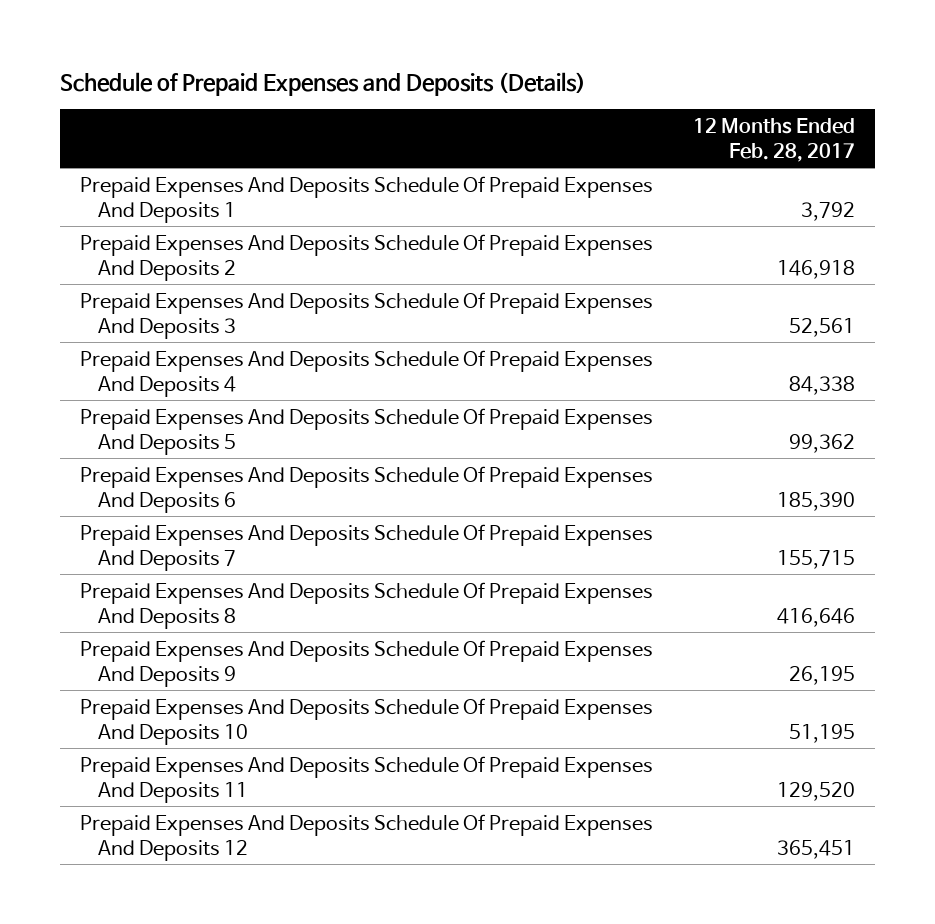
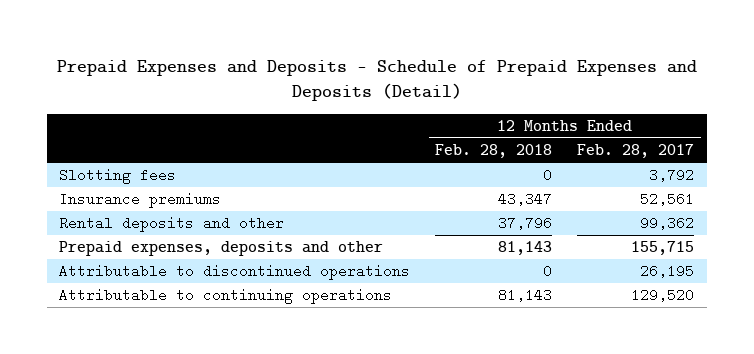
[59,71,586,96] Schedule of Prepaid Expenses and Deposits (Details) -> [56,59,697,102] Prepaid Expenses and Deposits - Schedule of Prepaid Expenses and Deposits (Detail)
none -> [435,144,553,159] Feb. 28, 2018
[80,233,654,281] Prepaid Expenses And Deposits Schedule Of Prepaid Expenses And Deposits 2 -> none
[80,349,654,397] Prepaid Expenses And Deposits Schedule Of Prepaid Expenses And Deposits 4 -> none
[80,465,654,513] Prepaid Expenses And Deposits Schedule Of Prepaid Expenses And Deposits 6 -> none
[80,581,654,629] Prepaid Expenses And Deposits Schedule Of Prepaid Expenses And Deposits 8 -> none
[80,697,654,745] Prepaid Expenses And Deposits Schedule Of Prepaid Expenses And Deposits 10 -> none
[80,813,654,861] Prepaid Expenses And Deposits Schedule Of Prepaid Expenses And Deposits 12 -> none
[80,175,654,223] Prepaid Expenses And Deposits Schedule Of Prepaid Expenses And Deposits 1 -> [59,168,177,185] Slotting fees
[80,291,654,339] Prepaid Expenses And Deposits Schedule Of Prepaid Expenses And Deposits 3 -> [59,192,222,209] Insurance premiums
[80,407,654,455] Prepaid Expenses And Deposits Schedule Of Prepaid Expenses And Deposits 5 -> [59,216,285,233] Rental deposits and other
[80,523,654,571] Prepaid Expenses And Deposits Schedule Of Prepaid Expenses And Deposits 7 -> [59,241,384,257] Prepaid expenses, deposits and other
[80,639,654,687] Prepaid Expenses And Deposits Schedule Of Prepaid Expenses And Deposits 9 -> [59,264,411,281] Attributable to discontinued operations
[80,755,654,803] Prepaid Expenses And Deposits Schedule Of Prepaid Expenses And Deposits 11 -> [59,288,393,305] Attributable to continuing operations

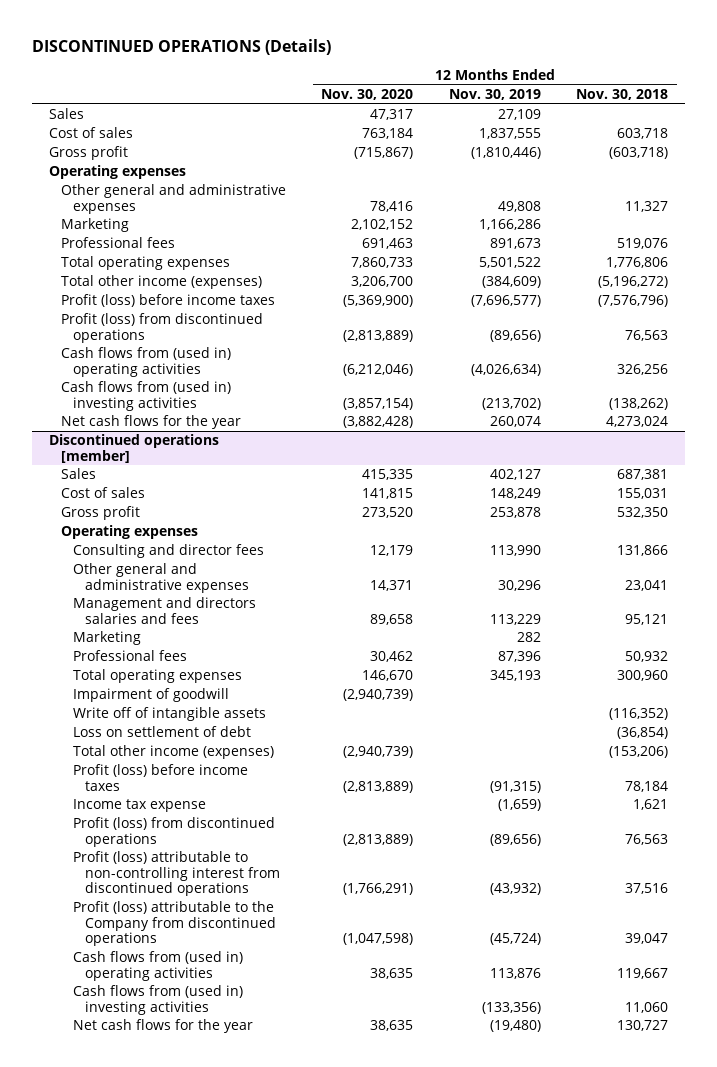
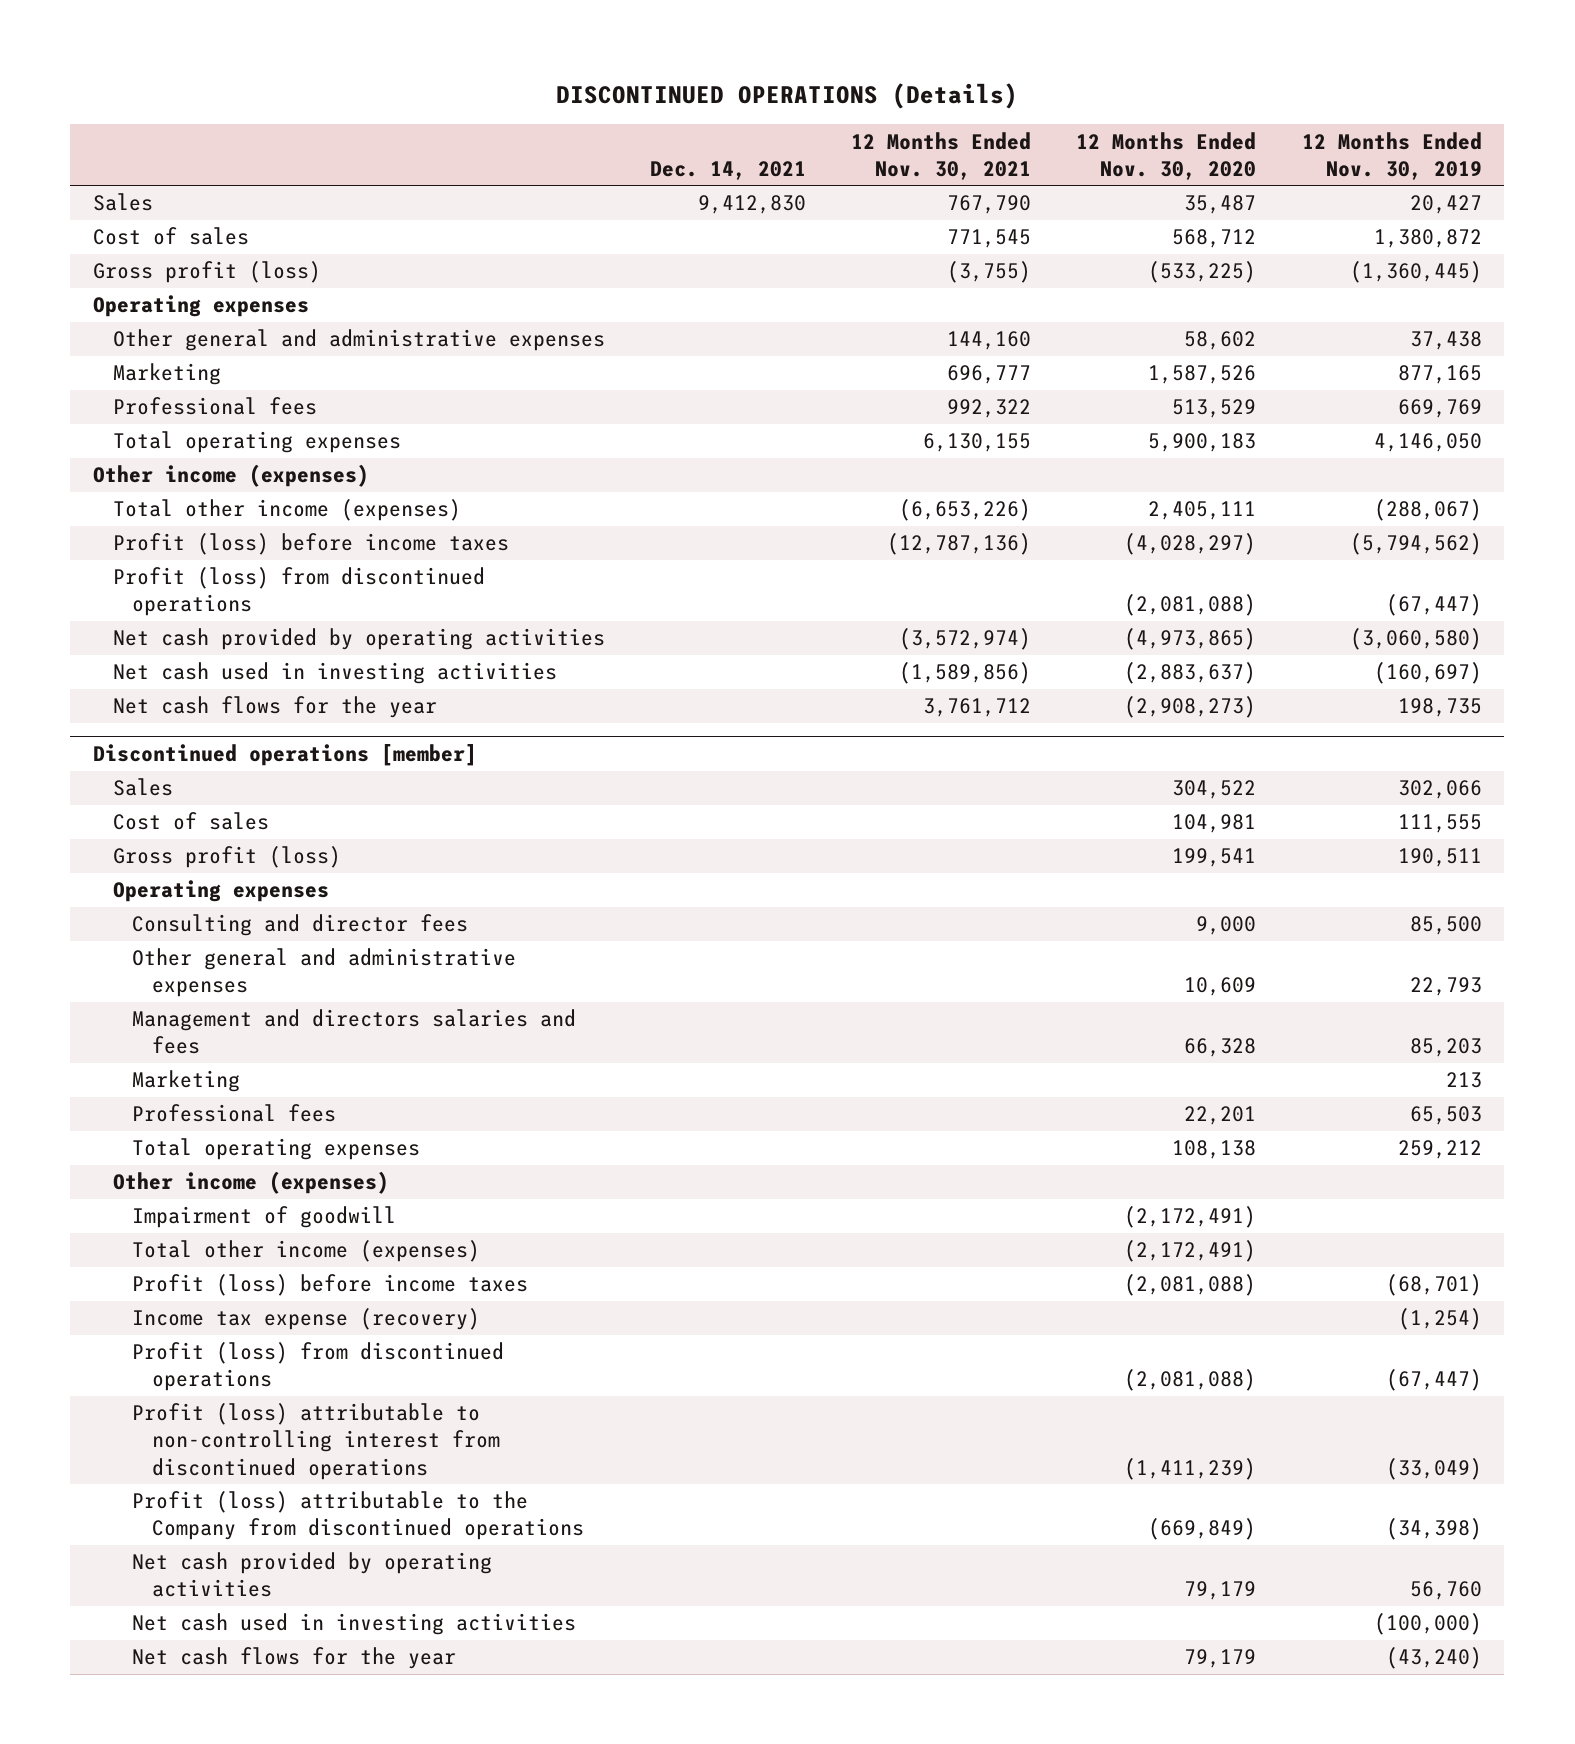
[575,88,668,100] Nov. 30, 2018 -> none
none -> [649,160,806,180] Dec. 14, 2021
none -> [851,131,1032,180] 12 Months Ended Nov. 30, 2021
[370,109,414,121] 47,317 -> [1184,195,1257,215] 35,487
[497,109,541,121] 27,109 -> [1409,195,1482,215] 20,427
[362,128,414,140] 763,184 -> [1172,229,1257,249] 568,712
[478,128,541,140] 1,837,555 -> [1373,229,1482,249] 1,380,872
[49,146,129,161] Gross profit -> [93,261,322,284] Gross profit (loss)
[354,147,414,160] (715,867) -> [1148,261,1257,284] (533,225)
[470,147,541,160] (1,810,446) -> [1349,261,1482,284] (1,360,445)
[370,200,414,212] 78,416 -> [1184,331,1257,351] 58,602
[497,200,541,212] 49,808 -> [1409,331,1482,351] 37,438
[351,219,414,231] 2,102,152 -> [1148,365,1257,385] 1,587,526
[478,219,541,231] 1,166,286 -> [1397,365,1482,385] 877,165
[362,238,414,250] 691,463 -> [1172,399,1257,419] 513,529
[489,238,541,250] 891,673 -> [1397,399,1482,419] 669,769
[351,257,414,269] 7,860,733 -> [1148,433,1257,453] 5,900,183
[478,257,541,269] 5,501,522 -> [1373,433,1482,453] 4,146,050
none -> [93,464,370,488] Other income (expenses)
[351,276,414,288] 3,206,700 -> [1148,501,1257,521] 2,405,111
[481,276,541,289] (384,609) -> [1373,499,1482,522] (288,067)
[343,295,414,308] (5,369,900) -> [1124,533,1257,556] (4,028,297)
[470,295,541,308] (7,696,577) -> [1349,533,1482,556] (5,794,562)
[343,329,414,342] (2,813,889) -> [1124,594,1257,617] (2,081,088)
[489,329,541,342] (89,656) -> [1385,594,1482,617] (67,447)
[61,347,232,377] Cash flows from (used in) operating activities -> [112,628,605,651] Net cash provided by operating activities
[343,363,414,376] (6,212,046) -> [1124,628,1257,651] (4,973,865)
[470,363,541,376] (4,026,634) -> [1349,628,1482,651] (3,060,580)
[61,381,232,411] Cash flows from (used in) investing activities -> [112,662,557,685] Net cash used in investing activities
[343,397,414,410] (3,857,154) -> [1124,662,1257,685] (2,883,637)
[481,397,541,410] (213,702) -> [1373,662,1482,685] (160,697)
[343,416,414,429] (3,882,428) -> [1124,696,1257,719] (2,908,273)
[489,416,541,428] 260,074 -> [1397,698,1482,718] 198,735
[362,469,414,481] 415,335 -> [1172,780,1257,800] 304,522
[489,469,541,481] 402,127 -> [1397,780,1482,800] 302,066
[362,488,414,500] 141,815 -> [1172,814,1257,834] 104,981
[489,488,541,500] 148,249 -> [1397,814,1482,834] 111,555
[61,506,141,521] Gross profit -> [112,846,341,869] Gross profit (loss)
[362,507,414,519] 273,520 -> [1172,848,1257,868] 199,541
[489,507,541,519] 253,878 -> [1397,848,1482,868] 190,511
[73,707,267,722] Write off of intangible assets -> none
[73,726,252,738] Loss on settlement of debt -> none
[370,545,414,557] 12,179 -> [1196,916,1257,936] 9,000
[489,545,541,557] 113,990 -> [1409,916,1482,936] 85,500
[370,579,414,591] 14,371 -> [1184,977,1257,997] 10,609
[497,579,541,591] 30,296 -> [1409,977,1482,997] 22,793
[370,613,414,625] 89,658 -> [1184,1038,1257,1058] 66,328
[489,613,541,625] 113,229 -> [1409,1038,1482,1058] 85,203
[516,632,541,643] 282 -> [1445,1072,1482,1089] 213
[370,651,414,663] 30,462 -> [1184,1106,1257,1126] 22,201
[497,651,541,663] 87,396 -> [1409,1106,1482,1126] 65,503
[362,670,414,682] 146,670 -> [1172,1140,1257,1160] 108,138
[489,670,541,682] 345,193 -> [1397,1140,1482,1160] 259,212
none -> [112,1171,389,1195] Other income (expenses)
[343,689,414,702] (2,940,739) -> [1124,1206,1257,1229] (2,172,491)
[343,746,414,759] (2,940,739) -> [1124,1240,1257,1263] (2,172,491)
[343,780,414,793] (2,813,889) -> [1124,1274,1257,1297] (2,081,088)
[489,780,541,793] (91,315) -> [1385,1274,1482,1297] (68,701)
[73,799,207,813] Income tax expense -> [132,1308,481,1331] Income tax expense (recovery)
[497,799,541,812] (1,659) -> [1397,1308,1482,1331] (1,254)
[343,833,414,846] (2,813,889) -> [1124,1369,1257,1392] (2,081,088)
[489,833,541,846] (89,656) -> [1385,1369,1482,1392] (67,447)
[343,883,414,896] (1,766,291) -> [1124,1457,1257,1480] (1,411,239)
[489,883,541,896] (43,932) -> [1385,1457,1482,1480] (33,049)
[343,933,414,946] (1,047,598) -> [1148,1518,1257,1541] (669,849)
[489,933,541,946] (45,724) -> [1385,1518,1482,1541] (34,398)
[73,951,244,981] Cash flows from (used in) operating activities -> [132,1552,493,1598] Net cash provided by operating activities
[370,967,414,979] 38,635 -> [1184,1581,1257,1601] 79,179
[489,967,541,979] 113,876 -> [1409,1581,1482,1601] 56,760
[73,985,244,1015] Cash flows from (used in) investing activities -> [132,1613,577,1636] Net cash used in investing activities
[481,1001,541,1014] (133,356) -> [1373,1613,1482,1636] (100,000)
[370,1020,414,1032] 38,635 -> [1184,1649,1257,1669] 79,179
[489,1020,541,1033] (19,480) -> [1385,1647,1482,1670] (43,240)

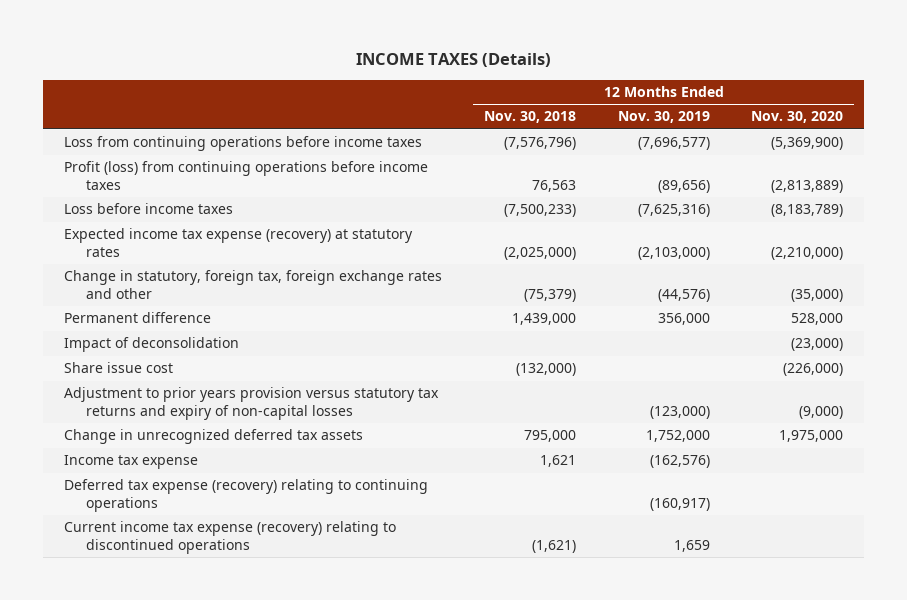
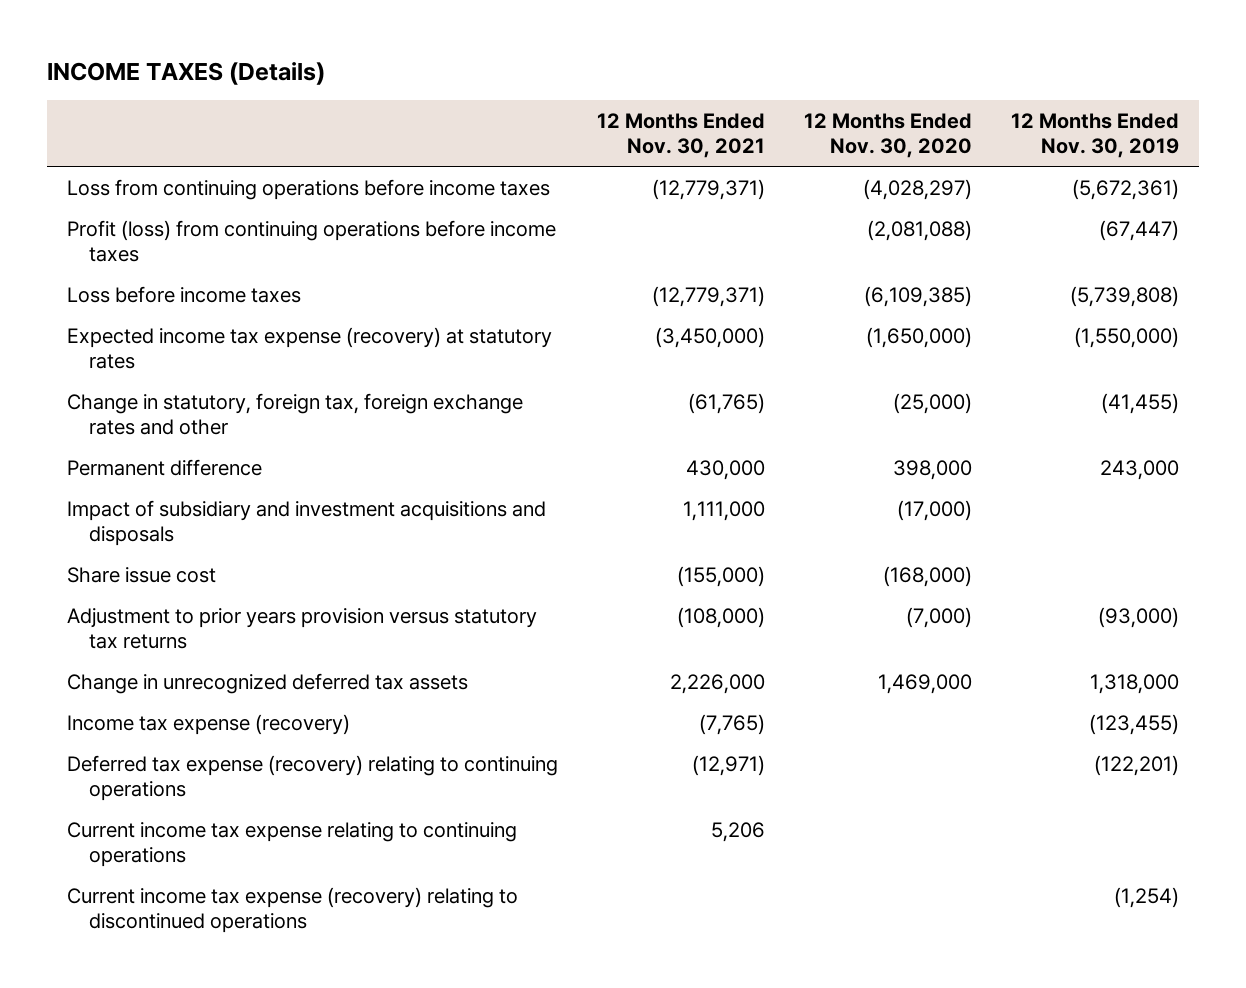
[483,111,576,124] Nov. 30, 2018 -> none
none -> [596,113,765,159] 12 Months Ended Nov. 30, 2021
[64,337,240,353] Impact of deconsolidation -> none
[637,137,710,151] (7,696,577) -> [1072,178,1180,200] (5,672,361)
[771,137,844,151] (5,369,900) -> [863,178,973,200] (4,028,297)
[657,179,710,193] (89,656) -> [1099,219,1180,241] (67,447)
[771,179,844,193] (2,813,889) -> [867,219,973,241] (2,081,088)
[637,204,710,218] (7,625,316) -> [1070,285,1180,307] (5,739,808)
[771,204,844,218] (8,183,789) -> [864,285,973,307] (6,109,385)
[637,246,710,260] (2,103,000) -> [1074,326,1180,348] (1,550,000)
[771,246,844,260] (2,210,000) -> [866,326,973,348] (1,650,000)
[657,288,710,302] (44,576) -> [1101,392,1180,414] (41,455)
[791,288,844,302] (35,000) -> [893,392,973,414] (25,000)
[657,313,710,326] 356,000 -> [1100,459,1180,480] 243,000
[791,313,844,326] 528,000 -> [893,459,973,480] 398,000
none -> [66,499,546,546] Impact of subsidiary and investment acquisitions and disposals
[783,363,844,377] (226,000) -> [883,565,973,587] (168,000)
[64,387,440,420] Adjustment to prior years provision versus statutory tax returns and expiry of non-capital losses -> [66,607,537,649] Adjustment to prior years provision versus statutory tax returns
[649,405,710,419] (123,000) -> [1098,606,1180,628] (93,000)
[799,405,844,419] (9,000) -> [906,606,973,628] (7,000)
[645,430,710,443] 1,752,000 -> [1090,673,1180,694] 1,318,000
[779,430,844,443] 1,975,000 -> [878,673,973,694] 1,469,000
[64,455,199,470] Income tax expense -> [66,713,350,735] Income tax expense (recovery)
[649,455,710,469] (162,576) -> [1089,713,1180,735] (123,455)
[649,497,710,511] (160,917) -> [1094,754,1180,776] (122,201)
none -> [66,821,517,867] Current income tax expense relating to continuing operations
[673,539,710,552] 1,659 -> [1114,886,1180,908] (1,254)

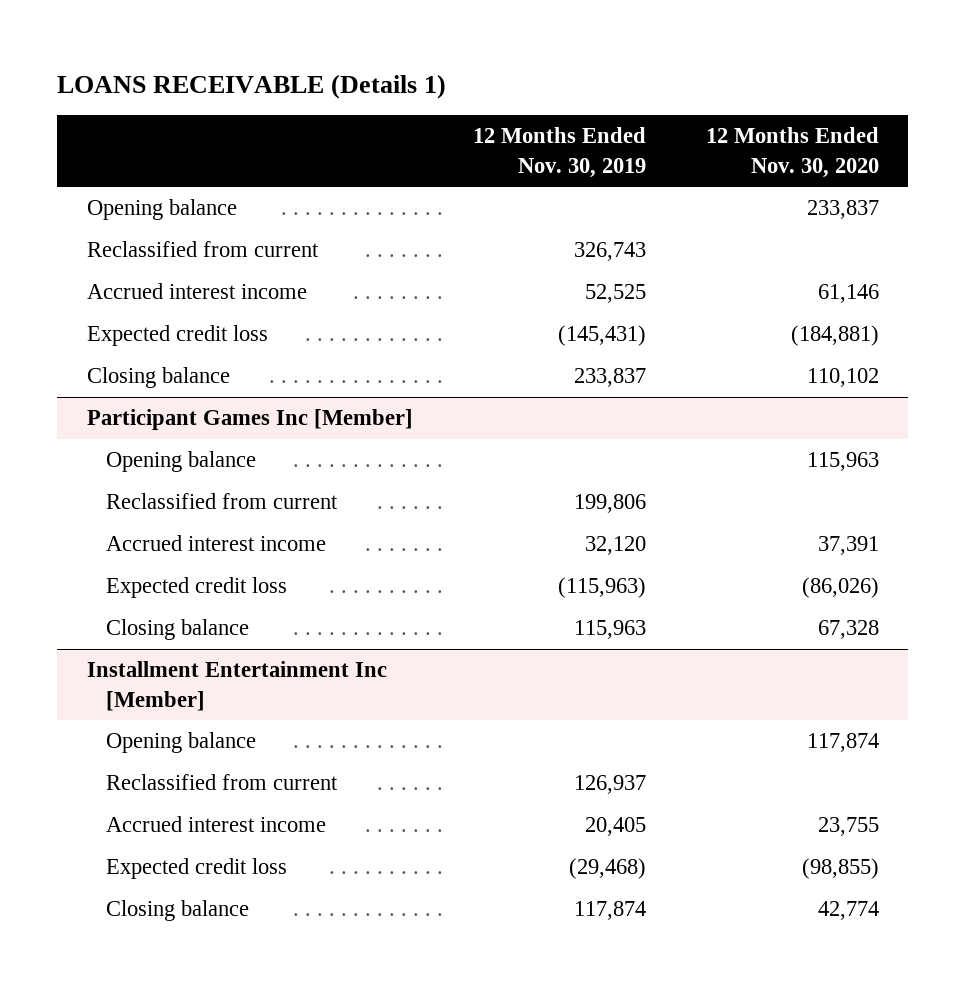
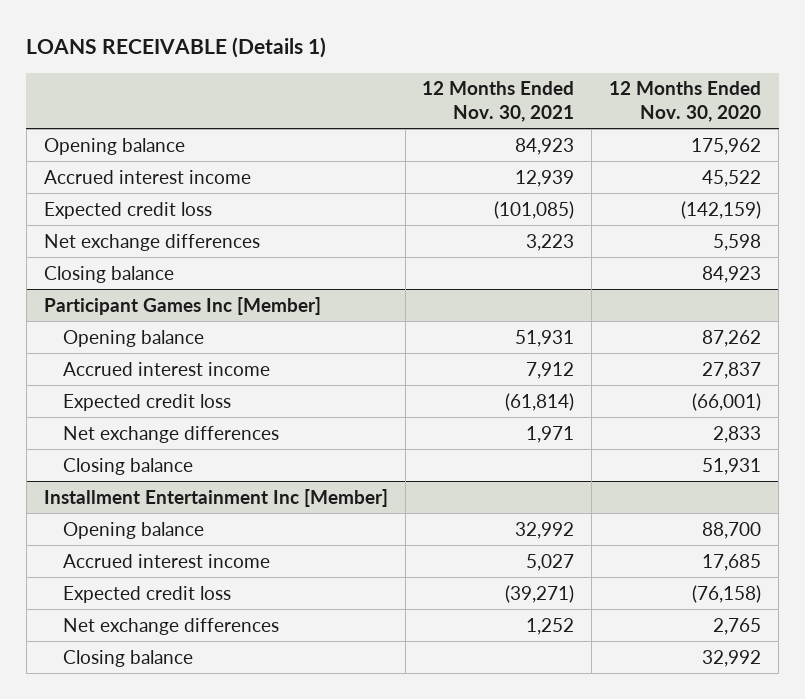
[472,127,646,178] 12 Months Ended Nov. 30, 2019 -> none
none -> [422,81,575,122] 12 Months Ended Nov. 30, 2021
[87,241,320,258] Reclassified from current -> none
[806,200,879,220] 233,837 -> [691,137,762,155] 175,962
[817,284,879,304] 61,146 -> [702,169,762,187] 45,522
[790,325,879,347] (184,881) -> [681,200,762,219] (142,159)
none -> [43,233,260,251] Net exchange differences
[806,368,879,388] 110,102 -> [702,265,762,283] 84,923
[106,493,339,510] Reclassified from current -> none
[806,452,879,472] 115,963 -> [702,329,762,347] 87,262
[817,536,879,556] 37,391 -> [702,361,762,379] 27,837
[801,577,879,599] (86,026) -> [692,392,762,411] (66,001)
none -> [62,425,279,443] Net exchange differences
[817,620,879,640] 67,328 -> [702,457,762,475] 51,931
[106,774,339,791] Reclassified from current -> none
[806,733,879,753] 117,874 -> [702,521,762,539] 88,700
[817,817,879,837] 23,755 -> [702,553,762,571] 17,685
[801,858,879,880] (98,855) -> [692,584,762,603] (76,158)
none -> [62,617,279,635] Net exchange differences
[817,901,879,921] 42,774 -> [702,649,762,667] 32,992

